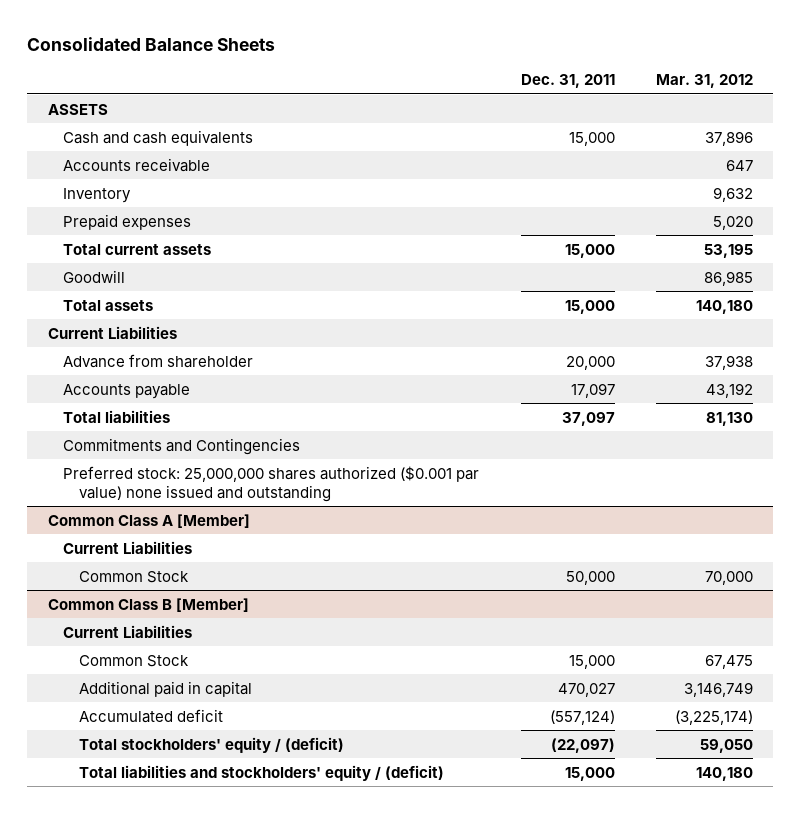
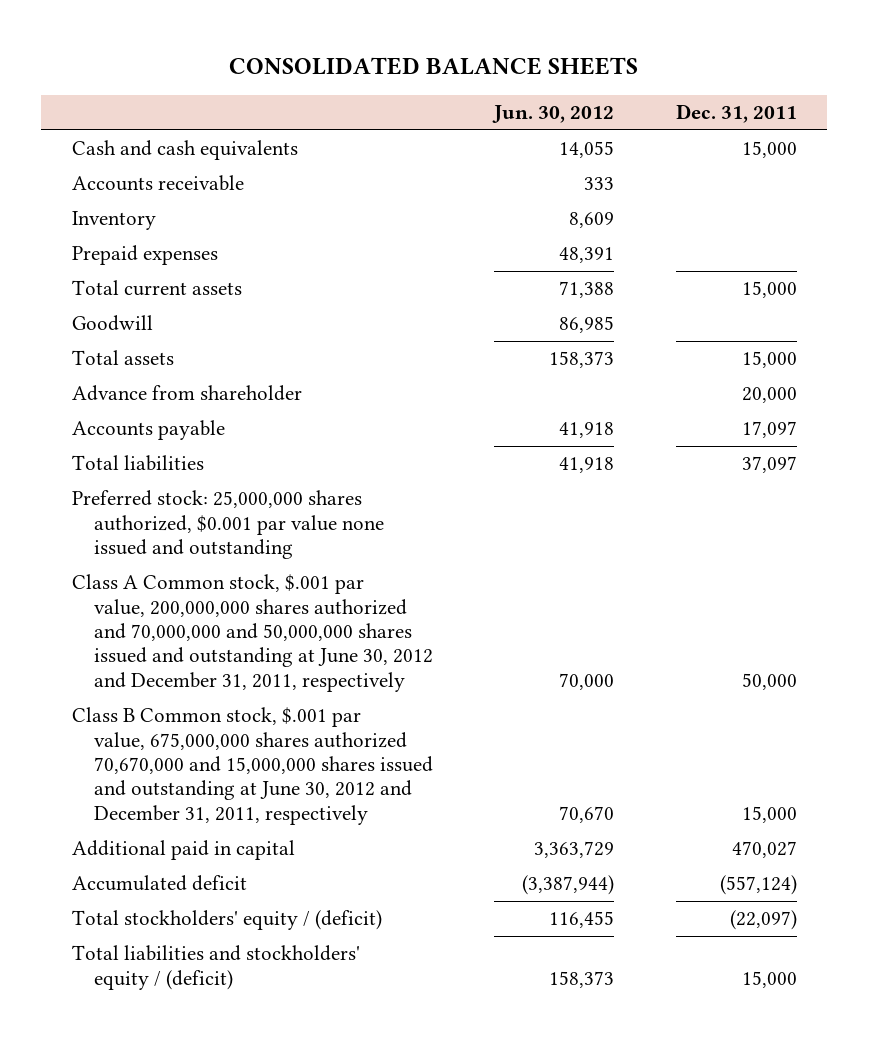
[27,36,276,51] Consolidated Balance Sheets -> [229,56,639,75] CONSOLIDATED BALANCE SHEETS
[655,74,753,89] Mar. 31, 2012 -> none
none -> [492,105,615,124] Jun. 30, 2012
[47,103,108,115] ASSETS -> none
[47,325,177,339] Current Liabilities -> none
[63,437,301,455] Commitments and Contingencies -> none
[47,513,250,528] Common Class A [Member] -> none
[63,540,193,554] Current Liabilities -> none
[47,597,249,612] Common Class B [Member] -> none
[63,624,193,638] Current Liabilities -> none
[78,654,189,667] Common Stock -> none
[63,465,480,502] Preferred stock: 25,000,000 shares authorized ($0.001 par value) none issued and outstanding -> [71,490,384,560] Preferred stock: 25,000,000 shares authorized, $0.001 par value none issued and outstanding
[78,570,189,583] Common Stock -> [71,574,433,692] Class A Common stock, $.001 par value, 200,000,000 shares authorized and 70,000,000 and 50,000,000 shares issued and outstanding at June 30, 2012 and December 31, 2011, respectively
none -> [71,707,433,825] Class B Common stock, $.001 par value, 675,000,000 shares authorized 70,670,000 and 15,000,000 shares issued and outstanding at June 30, 2012 and December 31, 2011, respectively

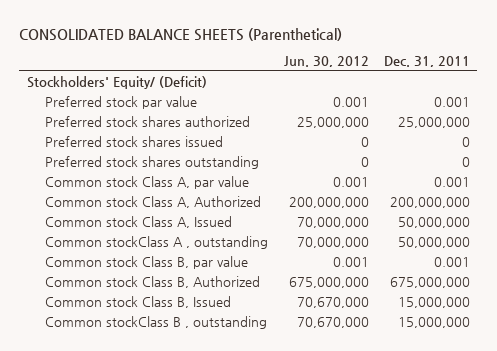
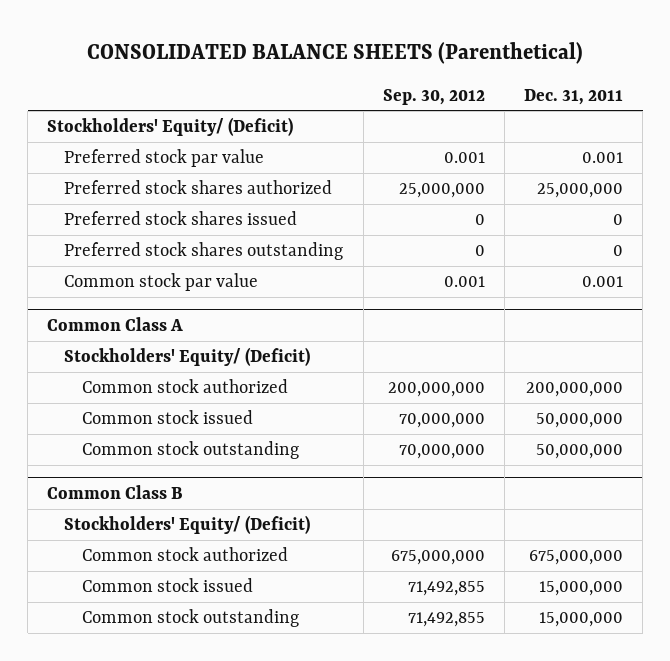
[283,56,369,68] Jun. 30, 2012 -> none
none -> [382,88,485,105] Sep. 30, 2012
[45,256,249,270] Common stock Class B, par value -> none
[45,316,268,330] Common stockClass B , outstanding -> none
[45,176,250,190] Common stock Class A, par value -> [64,273,259,292] Common stock par value
none -> [47,317,184,332] Common Class A
none -> [64,347,311,367] Stockholders' Equity/ (Deficit)
[45,196,262,209] Common stock Class A, Authorized -> [81,379,288,394] Common stock authorized
[45,216,233,229] Common stock Class A, Issued -> [81,410,253,425] Common stock issued
[45,236,269,250] Common stockClass A , outstanding -> [81,441,299,460] Common stock outstanding
none -> [47,485,184,500] Common Class B
none -> [64,515,311,535] Stockholders' Equity/ (Deficit)
[45,276,261,289] Common stock Class B, Authorized -> [81,547,288,562] Common stock authorized
[45,296,232,309] Common stock Class B, Issued -> [81,578,253,593] Common stock issued
none -> [81,609,299,628] Common stock outstanding

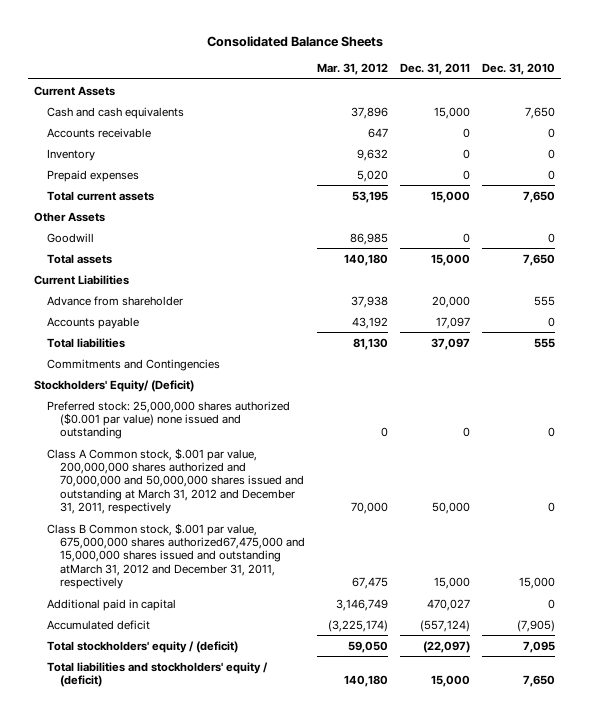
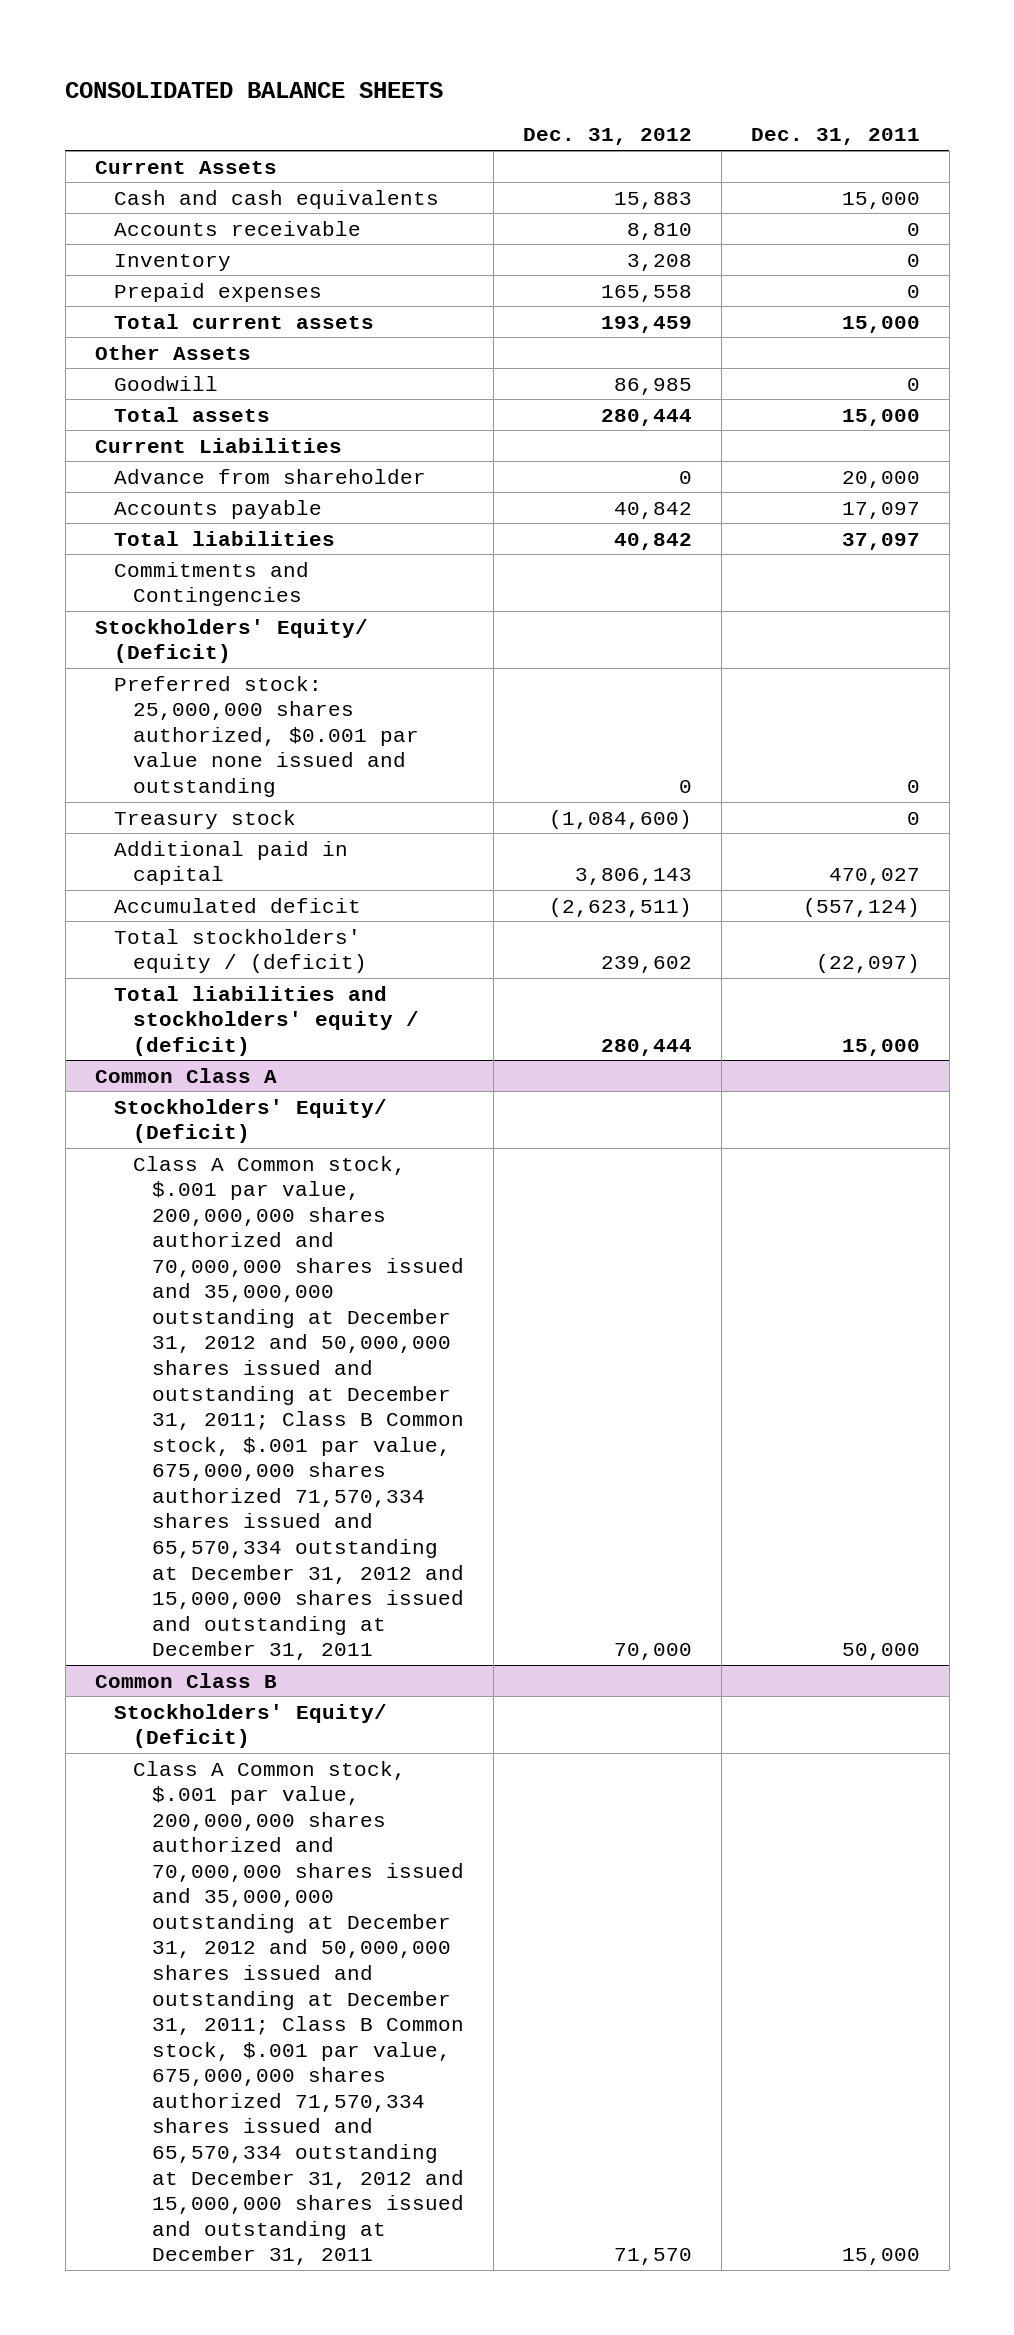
[206,35,383,47] Consolidated Balance Sheets -> [65,81,444,98] CONSOLIDATED BALANCE SHEETS
[316,62,388,75] Mar. 31, 2012 -> none
[481,62,555,75] Dec. 31, 2010 -> none
none -> [522,128,692,146] Dec. 31, 2012
[46,447,304,514] Class A Common stock, $.001 par value, 200,000,000 shares authorized and 70,000,000 and 50,000,000 shares issued and outstanding at March 31, 2012 and December 31, 2011, respectively -> none
[46,522,305,589] Class B Common stock, $.001 par value, 675,000,000 shares authorized67,475,000 and 15,000,000 shares issued and outstanding atMarch 31, 2012 and December 31, 2011, respectively -> none
[46,400,290,440] Preferred stock: 25,000,000 shares authorized ($0.001 par value) none issued and outstanding -> [113,675,419,797] Preferred stock: 25,000,000 shares authorized, $0.001 par value none issued and outstanding
none -> [113,809,296,829] Treasury stock
none -> [94,1067,277,1083] Common Class A
none -> [113,1098,387,1144] Stockholders' Equity/ (Deficit)
none -> [132,1155,464,1661] Class A Common stock, $.001 par value, 200,000,000 shares authorized and 70,000,000 shares issued and 35,000,000 outstanding at December 31, 2012 and 50,000,000 shares issued and outstanding at December 31, 2011; Class B Common stock, $.001 par value, 675,000,000 shares authorized 71,570,334 shares issued and 65,570,334 outstanding at December 31, 2012 and 15,000,000 shares issued and outstanding at December 31, 2011
none -> [94,1672,277,1688] Common Class B
none -> [113,1703,387,1749] Stockholders' Equity/ (Deficit)
none -> [132,1760,464,2266] Class A Common stock, $.001 par value, 200,000,000 shares authorized and 70,000,000 shares issued and 35,000,000 outstanding at December 31, 2012 and 50,000,000 shares issued and outstanding at December 31, 2011; Class B Common stock, $.001 par value, 675,000,000 shares authorized 71,570,334 shares issued and 65,570,334 outstanding at December 31, 2012 and 15,000,000 shares issued and outstanding at December 31, 2011

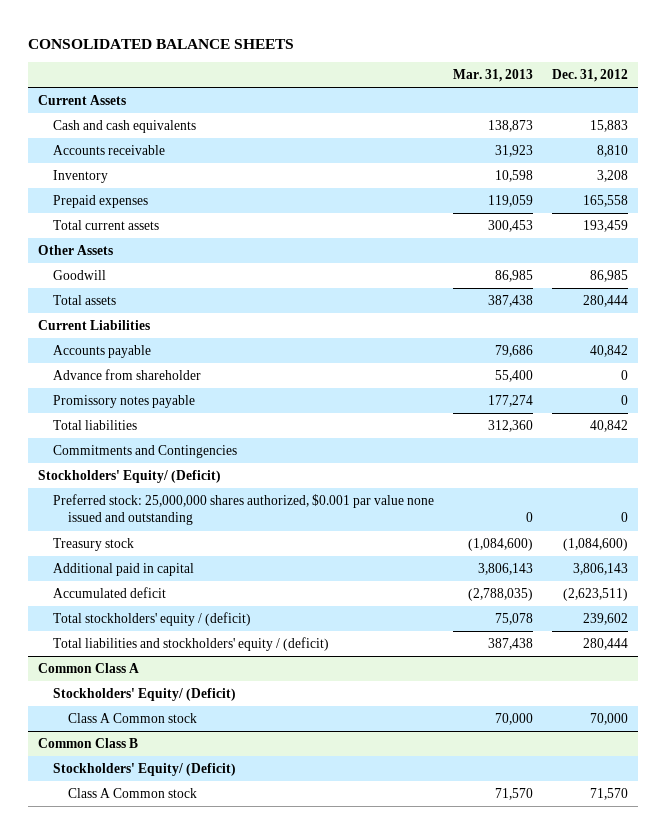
[750,128,920,146] Dec. 31, 2011 -> none
none -> [453,69,534,83] Mar. 31, 2013
[113,468,426,484] Advance from shareholder -> [52,368,201,380] Advance from shareholder
none -> [52,394,195,408] Promissory notes payable
[132,1155,464,1661] Class A Common stock, $.001 par value, 200,000,000 shares authorized and 70,000,000 shares issued and 35,000,000 outstanding at December 31, 2012 and 50,000,000 shares issued and outstanding at December 31, 2011; Class B Common stock, $.001 par value, 675,000,000 shares authorized 71,570,334 shares issued and 65,570,334 outstanding at December 31, 2012 and 15,000,000 shares issued and outstanding at December 31, 2011 -> [68,712,198,723] Class A Common stock
[132,1760,464,2266] Class A Common stock, $.001 par value, 200,000,000 shares authorized and 70,000,000 shares issued and 35,000,000 outstanding at December 31, 2012 and 50,000,000 shares issued and outstanding at December 31, 2011; Class B Common stock, $.001 par value, 675,000,000 shares authorized 71,570,334 shares issued and 65,570,334 outstanding at December 31, 2012 and 15,000,000 shares issued and outstanding at December 31, 2011 -> [68,787,198,798] Class A Common stock

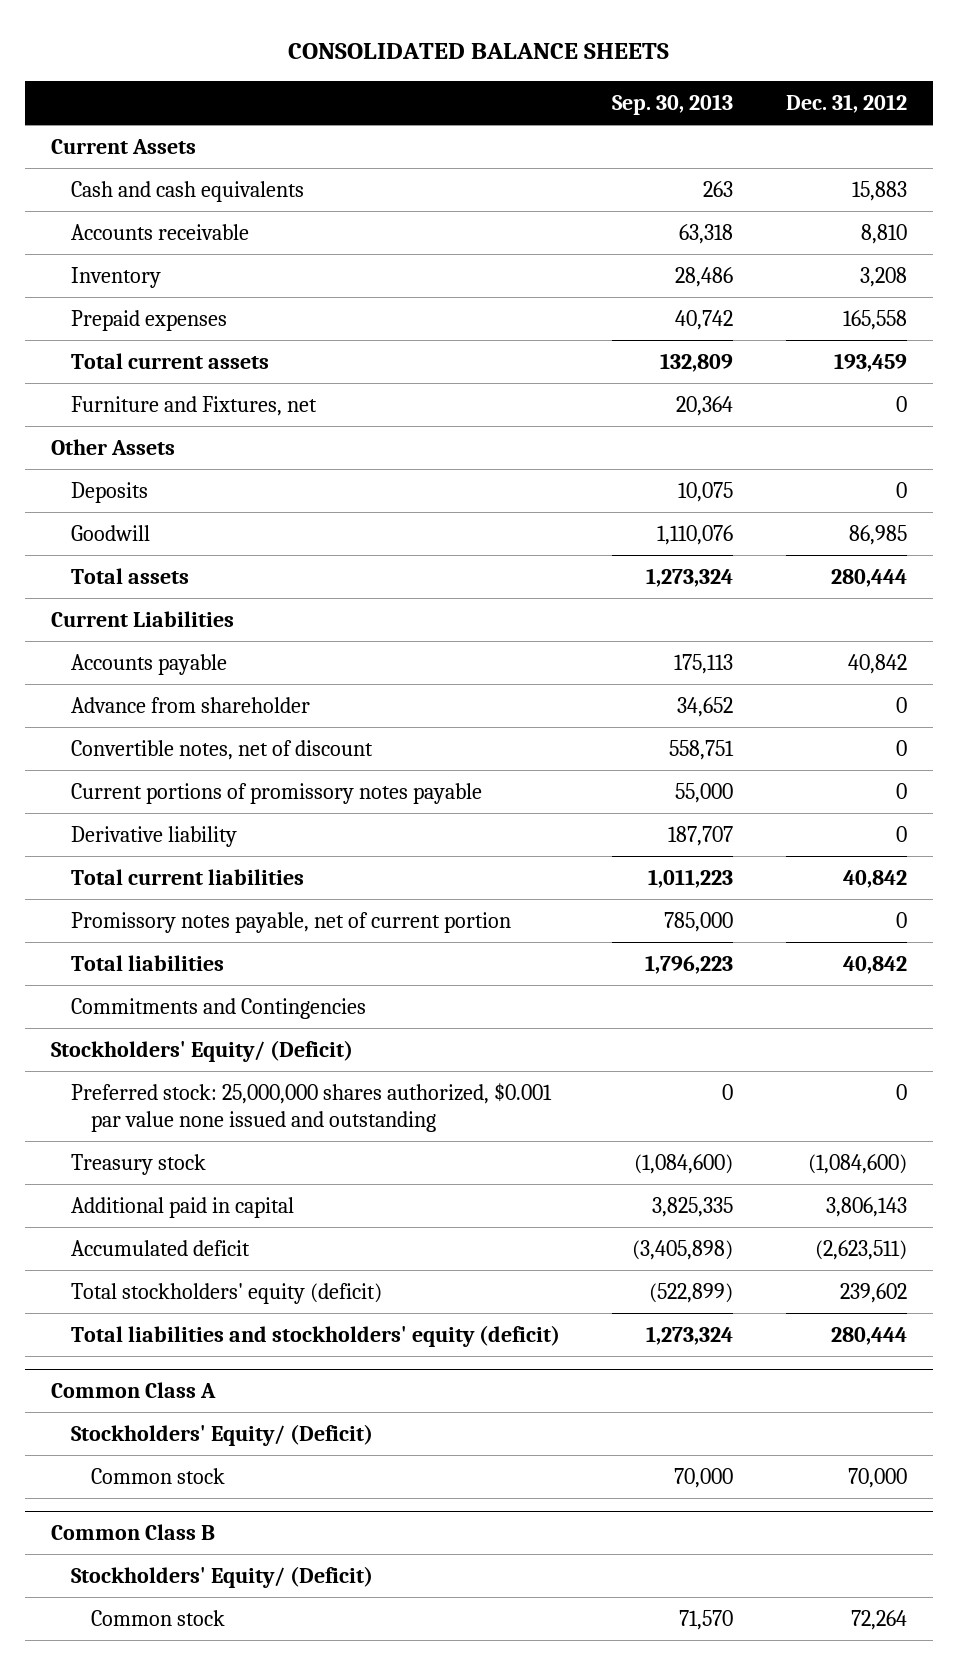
[453,69,534,83] Mar. 31, 2013 -> none
none -> [612,94,734,116] Sep. 30, 2013
none -> [71,395,318,416] Furniture and Fixtures, net
none -> [71,481,149,503] Deposits
none -> [71,739,374,760] Convertible notes, net of discount
[52,394,195,408] Promissory notes payable -> [71,782,483,804] Current portions of promissory notes payable
none -> [71,825,238,847] Derivative liability
none -> [71,868,305,885] Total current liabilities
none -> [71,911,512,933] Promissory notes payable, net of current portion
[52,611,251,626] Total stockholders' equity / (deficit) -> [71,1282,383,1304] Total stockholders' equity (deficit)
[52,636,329,651] Total liabilities and stockholders' equity / (deficit) -> [71,1324,561,1347] Total liabilities and stockholders' equity (deficit)
[68,712,198,723] Class A Common stock -> [91,1467,226,1484] Common stock
[68,787,198,798] Class A Common stock -> [91,1609,226,1626] Common stock
[590,787,629,800] 71,570 -> [850,1609,907,1630] 72,264

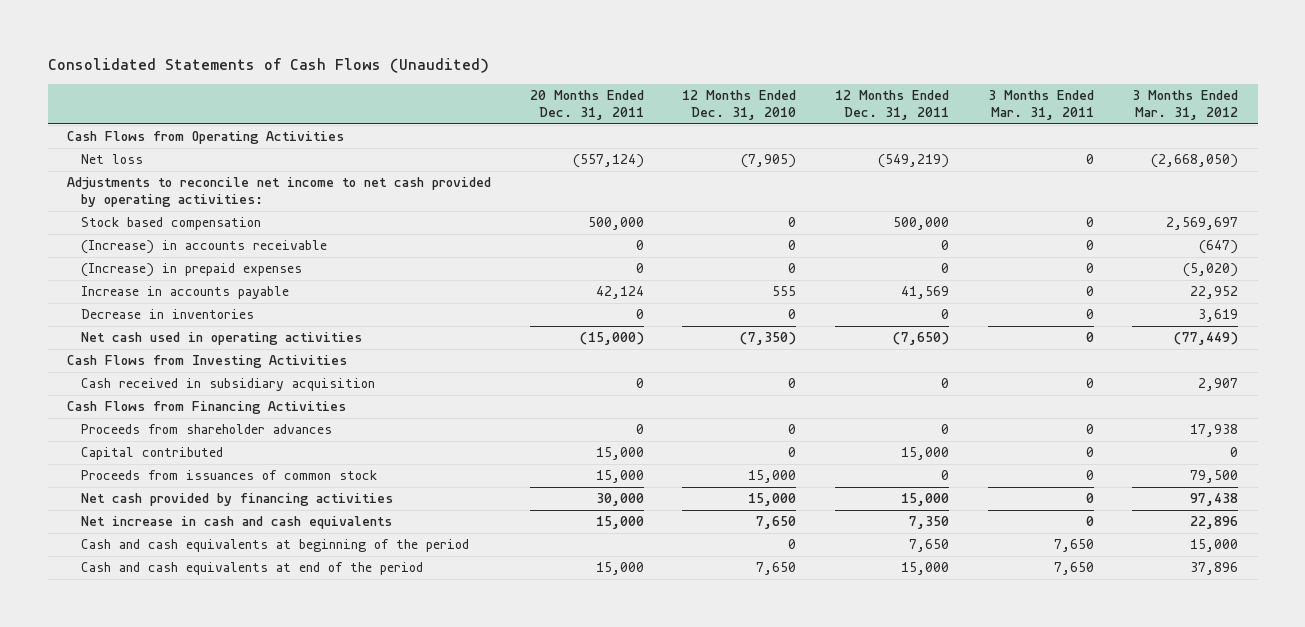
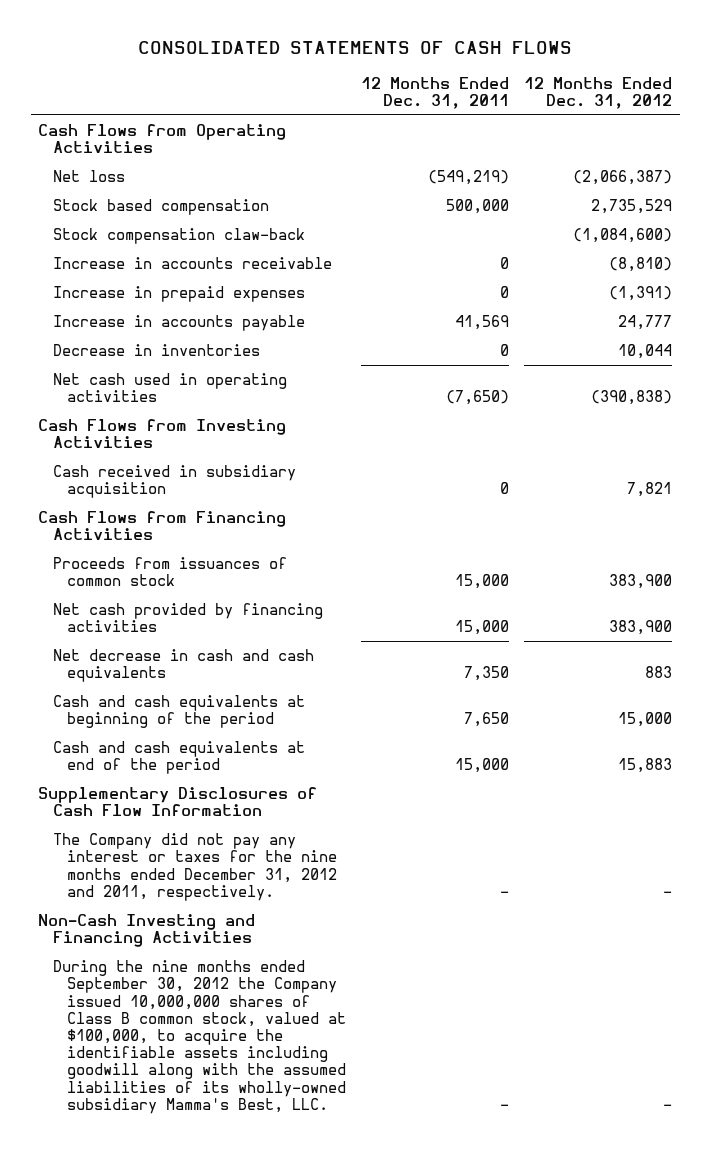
[47,57,489,73] Consolidated Statements of Cash Flows (Unaudited) -> [138,40,573,54] CONSOLIDATED STATEMENTS OF CASH FLOWS
[529,90,644,121] 20 Months Ended Dec. 31, 2011 -> none
[682,90,797,121] 12 Months Ended Dec. 31, 2010 -> none
[987,90,1094,121] 3 Months Ended Mar. 31, 2011 -> none
[1132,90,1239,121] 3 Months Ended Mar. 31, 2012 -> none
none -> [524,76,673,110] 12 Months Ended Dec. 31, 2012
[67,177,492,208] Adjustments to reconcile net income to net cash provided by operating activities: -> none
none -> [52,228,305,245] Stock compensation claw-back
[80,240,327,255] (Increase) in accounts receivable -> [52,257,332,270] Increase in accounts receivable
[80,263,302,278] (Increase) in prepaid expenses -> [52,286,305,303] Increase in prepaid expenses
[80,424,332,435] Proceeds from shareholder advances -> none
[80,447,223,461] Capital contributed -> none
[941,470,950,481] 0 -> [455,574,510,590] 15,000
[80,516,392,530] Net increase in cash and cash equivalents -> [52,649,314,683] Net decrease in cash and cash equivalents
none -> [38,787,318,817] Supplementary Disclosures of Cash Flow Information
none -> [52,833,337,901] The Company did not pay any interest or taxes for the nine months ended December 31, 2012 and 2011, respectively.
none -> [38,914,256,948] Non-Cash Investing and Financing Activities
none -> [52,960,346,1114] During the nine months ended September 30, 2012 the Company issued 10,000,000 shares of Class B common stock, valued at $100,000, to acquire the identifiable assets including goodwill along with the assumed liabilities of its wholly-owned subsidiary Mamma's Best, LLC.

